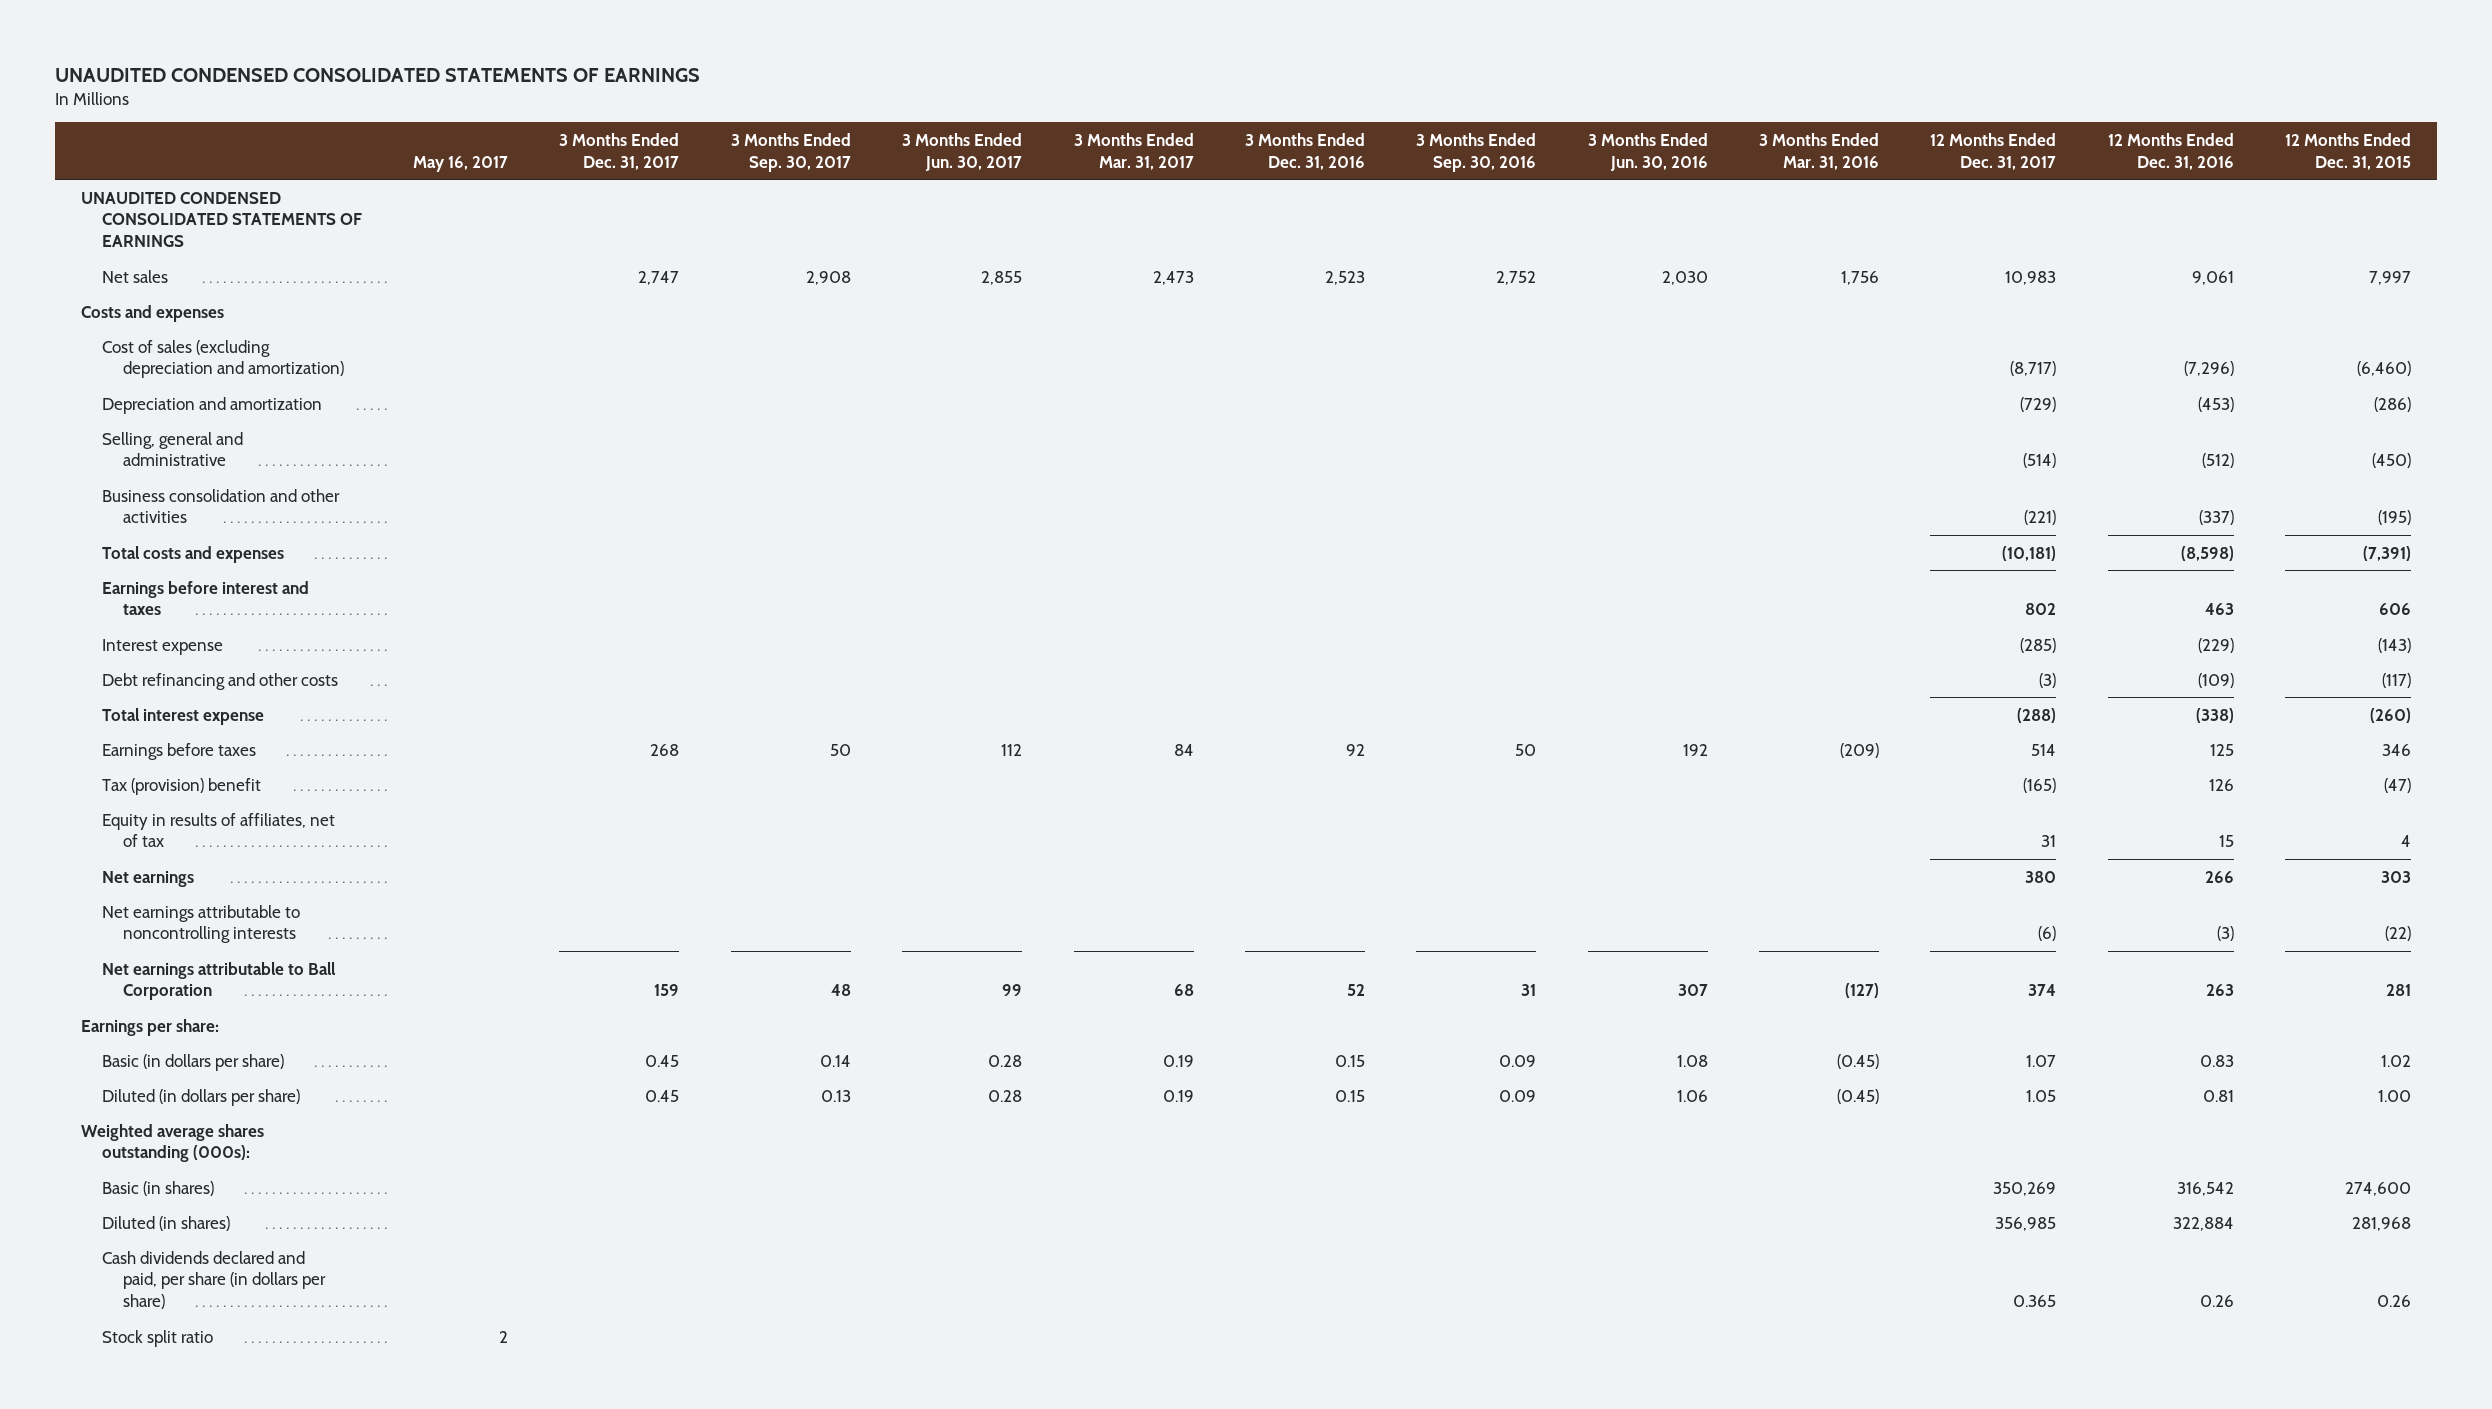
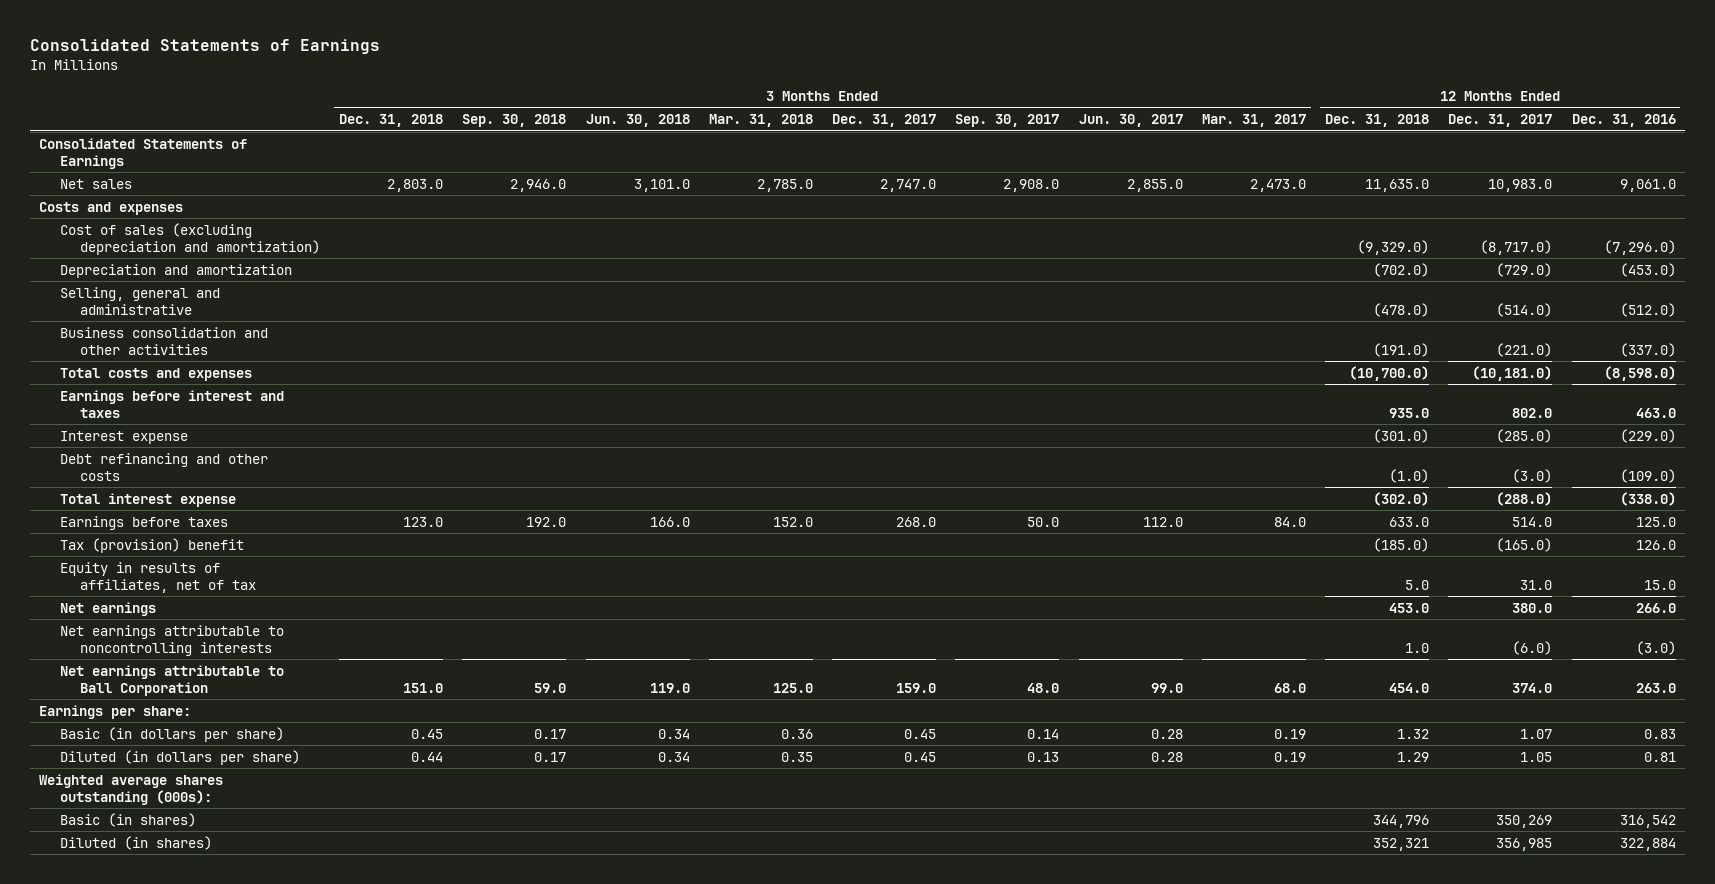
[54,67,700,82] UNAUDITED CONDENSED CONSOLIDATED STATEMENTS OF EARNINGS -> [29,39,380,55] Consolidated Statements of Earnings
[413,155,509,172] May 16, 2017 -> none
[1244,132,1365,170] 3 Months Ended Dec. 31, 2016 -> none
[1416,132,1537,172] 3 Months Ended Sep. 30, 2016 -> none
[1587,132,1708,171] 3 Months Ended Jun. 30, 2016 -> none
[1759,132,1880,170] 3 Months Ended Mar. 31, 2016 -> none
[2285,132,2412,170] 12 Months Ended Dec. 31, 2015 -> none
none -> [339,114,444,128] Dec. 31, 2018
none -> [462,114,567,128] Sep. 30, 2018
none -> [585,114,690,128] Jun. 30, 2018
none -> [708,114,813,128] Mar. 31, 2018
none -> [1325,114,1430,128] Dec. 31, 2018
[80,191,362,248] UNAUDITED CONDENSED CONSOLIDATED STATEMENTS OF EARNINGS -> [39,137,248,169] Consolidated Statements of Earnings
[638,270,680,285] 2,747 -> [880,178,937,192] 2,747.0
[805,270,851,285] 2,908 -> [1003,178,1060,192] 2,908.0
[981,270,1023,285] 2,855 -> [1126,178,1183,192] 2,855.0
[1152,270,1194,285] 2,473 -> [1249,178,1306,192] 2,473.0
[2005,270,2057,285] 10,983 -> [1488,178,1553,192] 10,983.0
[2191,270,2234,285] 9,061 -> [1619,178,1676,192] 9,061.0
[2010,361,2057,377] (8,717) -> [1480,239,1553,255] (8,717.0)
[2183,361,2234,377] (7,296) -> [1603,239,1676,255] (7,296.0)
[2020,396,2057,412] (729) -> [1496,262,1553,277] (729.0)
[2197,396,2234,412] (453) -> [1619,262,1676,277] (453.0)
[2023,453,2057,469] (514) -> [1496,302,1553,317] (514.0)
[2201,453,2234,469] (512) -> [1619,302,1676,317] (512.0)
[2024,510,2057,526] (221) -> [1496,342,1553,357] (221.0)
[2198,510,2234,526] (337) -> [1619,342,1676,357] (337.0)
[2002,545,2057,561] (10,181) -> [1472,365,1553,381] (10,181.0)
[2180,545,2234,561] (8,598) -> [1603,365,1676,381] (8,598.0)
[2025,603,2057,616] 802 -> [1512,407,1553,418] 802.0
[2204,603,2234,616] 463 -> [1635,407,1676,418] 463.0
[2020,637,2057,653] (285) -> [1496,428,1553,443] (285.0)
[2197,637,2234,653] (229) -> [1619,428,1676,443] (229.0)
[2039,672,2057,688] (3) -> [1512,468,1553,483] (3.0)
[2197,672,2234,688] (109) -> [1619,468,1676,483] (109.0)
[2017,707,2057,723] (288) -> [1496,491,1553,506] (288.0)
[2195,707,2234,723] (338) -> [1619,491,1676,506] (338.0)
[650,743,680,756] 268 -> [896,516,937,527] 268.0
[829,743,851,756] 50 -> [1027,516,1060,527] 50.0
[1001,743,1023,756] 112 -> [1142,516,1183,527] 112.0
[1173,743,1194,756] 84 -> [1273,516,1306,527] 84.0
[2031,743,2057,756] 514 -> [1512,516,1553,527] 514.0
[2209,743,2234,756] 125 -> [1635,516,1676,527] 125.0
[2023,777,2057,793] (165) -> [1496,537,1553,552] (165.0)
[2208,778,2234,791] 126 -> [1635,539,1676,550] 126.0
[2041,835,2057,848] 31 -> [1520,579,1553,590] 31.0
[2218,835,2234,848] 15 -> [1643,579,1676,590] 15.0
[2025,870,2057,883] 380 -> [1512,602,1553,613] 380.0
[2204,870,2234,883] 266 -> [1635,602,1676,613] 266.0
[2038,926,2057,942] (6) -> [1512,640,1553,655] (6.0)
[2216,926,2234,942] (3) -> [1635,640,1676,655] (3.0)
[654,984,680,997] 159 -> [896,682,937,693] 159.0
[830,984,851,997] 48 -> [1027,682,1060,693] 48.0
[1002,984,1023,997] 99 -> [1150,682,1183,693] 99.0
[1173,984,1194,997] 68 -> [1273,682,1306,693] 68.0
[2028,984,2057,997] 374 -> [1512,682,1553,693] 374.0
[2205,984,2234,997] 263 -> [1635,682,1676,693] 263.0
[101,1250,326,1310] Cash dividends declared and paid, per share (in dollars per share) -> none
[101,1329,213,1347] Stock split ratio -> none

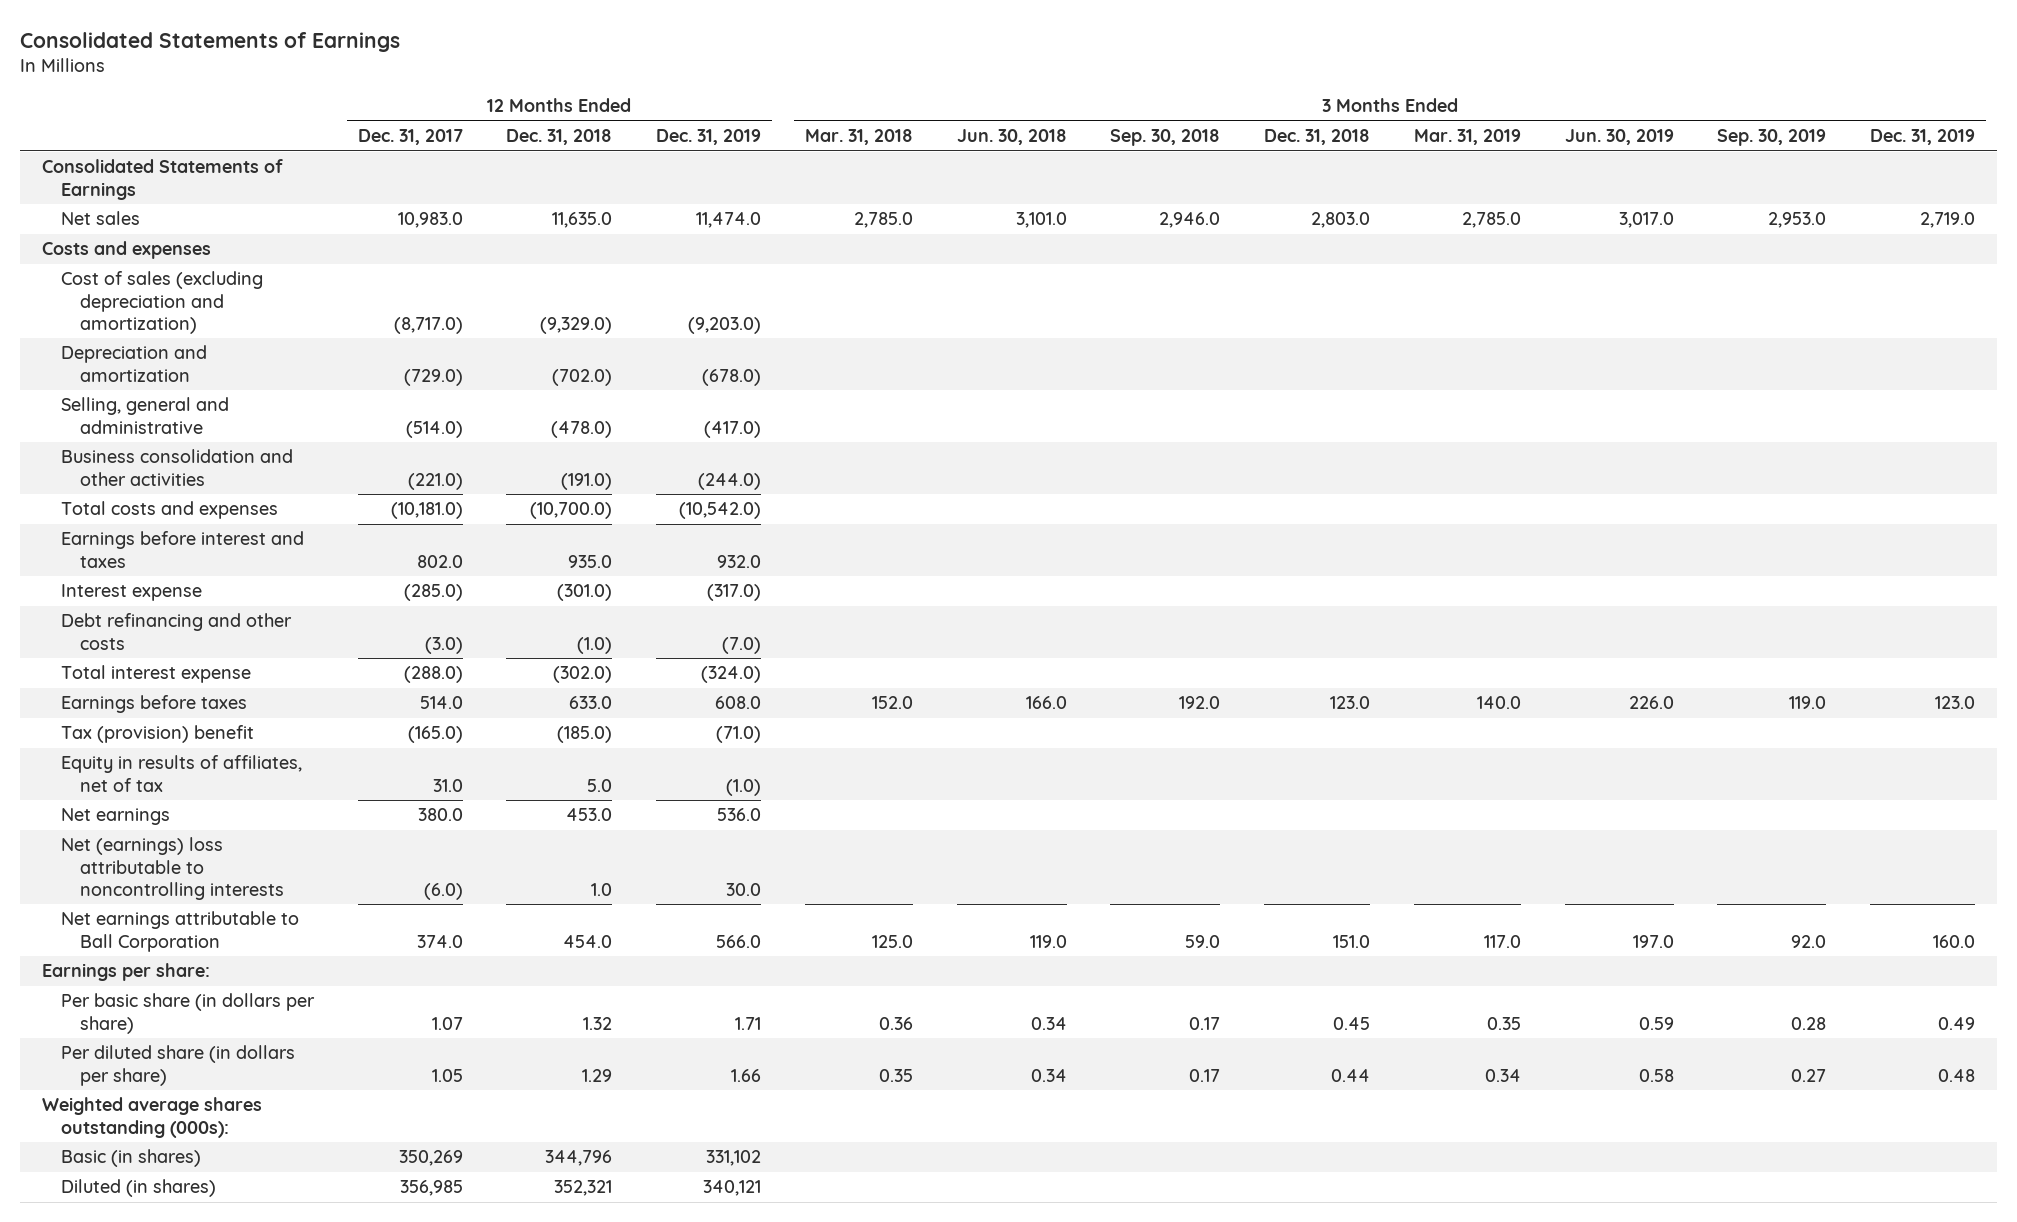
[832,114,937,128] Dec. 31, 2017 -> none
[955,114,1060,128] Sep. 30, 2017 -> none
[1078,114,1183,128] Jun. 30, 2017 -> none
[1201,114,1306,128] Mar. 31, 2017 -> none
[1571,114,1676,128] Dec. 31, 2016 -> none
none -> [656,129,762,146] Dec. 31, 2019
none -> [1413,129,1521,146] Mar. 31, 2019
none -> [1564,129,1674,146] Jun. 30, 2019
none -> [1717,129,1827,147] Sep. 30, 2019
none -> [1870,129,1976,146] Dec. 31, 2019
[59,624,284,656] Net earnings attributable to noncontrolling interests -> [60,837,285,900] Net (earnings) loss attributable to noncontrolling interests
[59,726,284,742] Basic (in dollars per share) -> [60,993,315,1034] Per basic share (in dollars per share)
[59,749,300,765] Diluted (in dollars per share) -> [60,1045,295,1086] Per diluted share (in dollars per share)

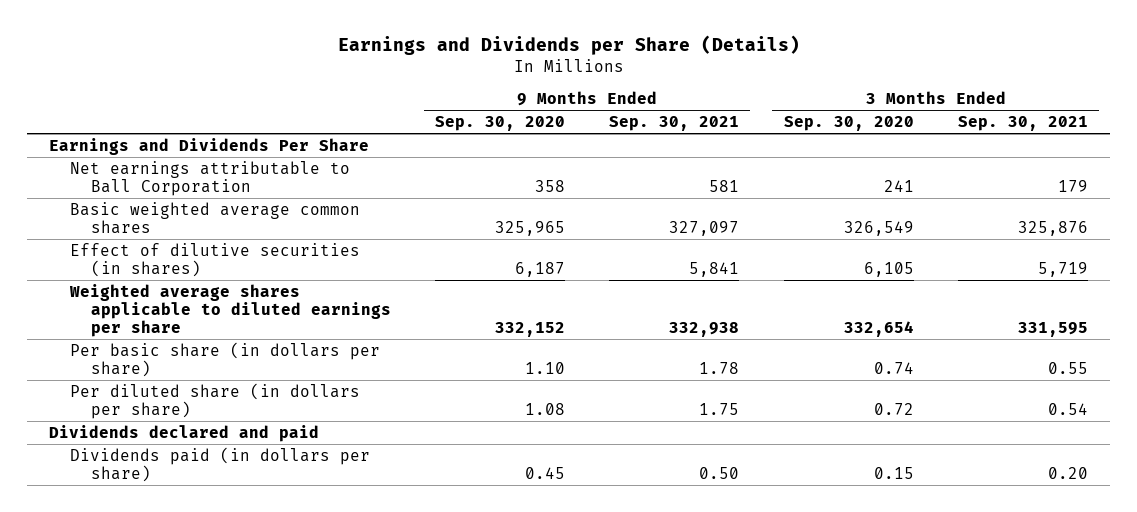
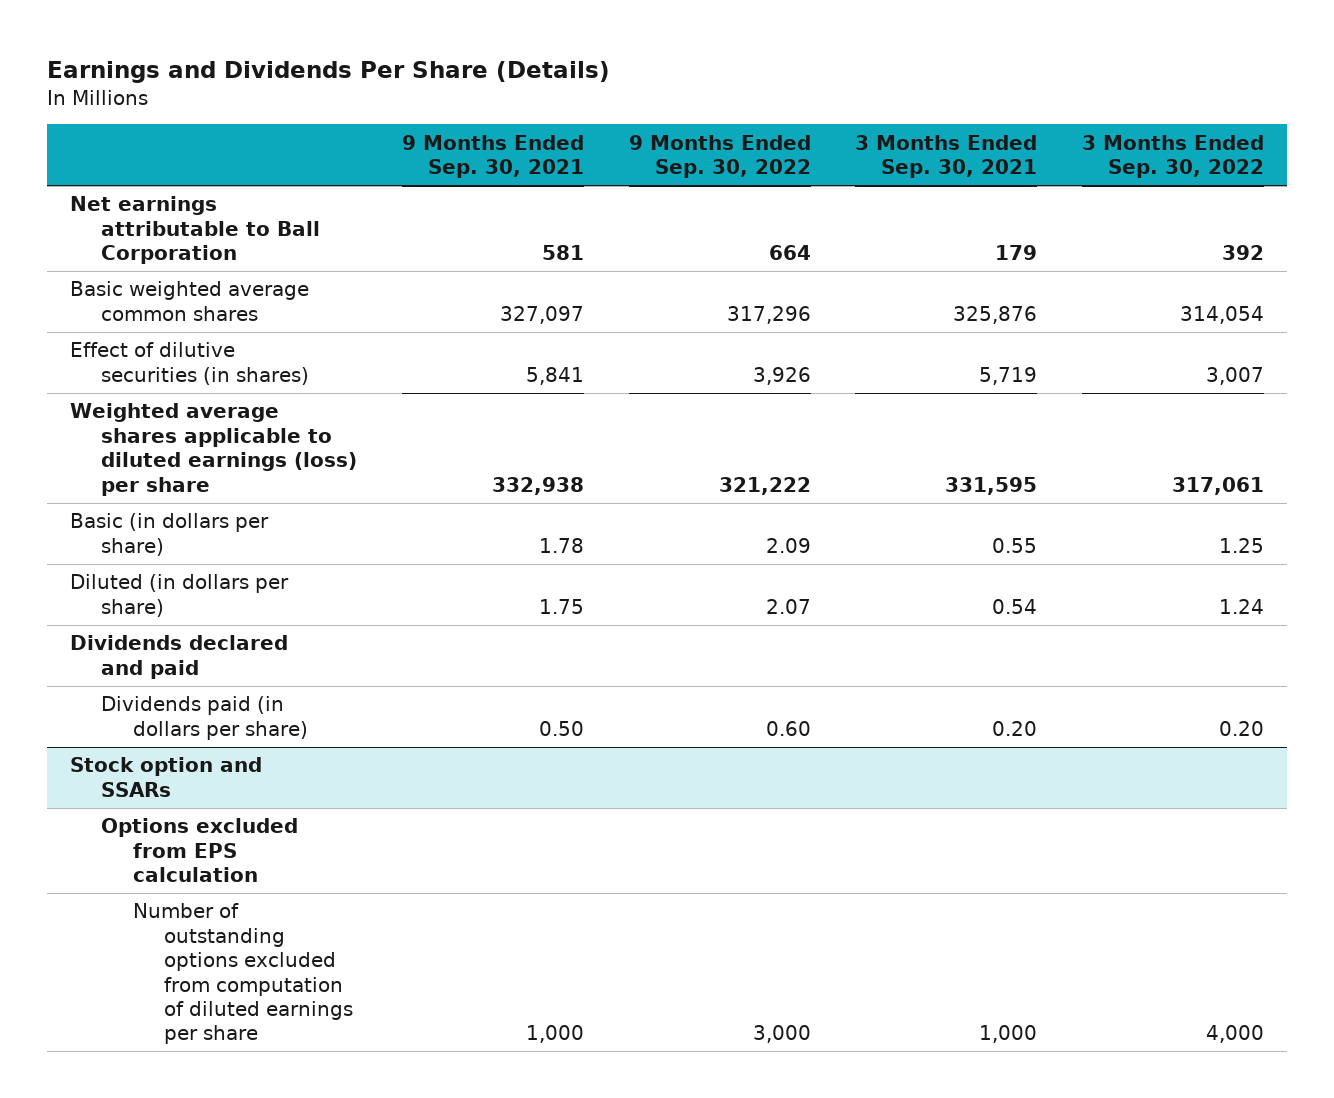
[337,34,800,55] Earnings and Dividends per Share (Details) -> [47,60,611,83] Earnings and Dividends Per Share (Details)
[434,116,565,132] Sep. 30, 2020 -> none
[783,116,914,132] Sep. 30, 2020 -> none
none -> [628,134,811,179] 9 Months Ended Sep. 30, 2022
none -> [1082,134,1265,179] 3 Months Ended Sep. 30, 2022
[49,137,370,155] Earnings and Dividends Per Share -> none
[68,283,391,338] Weighted average shares applicable to diluted earnings per share -> [69,403,358,496] Weighted average shares applicable to diluted earnings (loss) per share
[69,341,380,378] Per basic share (in dollars per share) -> [69,513,269,556] Basic (in dollars per share)
[69,382,360,420] Per diluted share (in dollars per share) -> [69,574,289,617] Diluted (in dollars per share)
none -> [69,757,262,797] Stock option and SSARs
none -> [101,818,299,883] Options excluded from EPS calculation
none -> [132,903,354,1045] Number of outstanding options excluded from computation of diluted earnings per share

